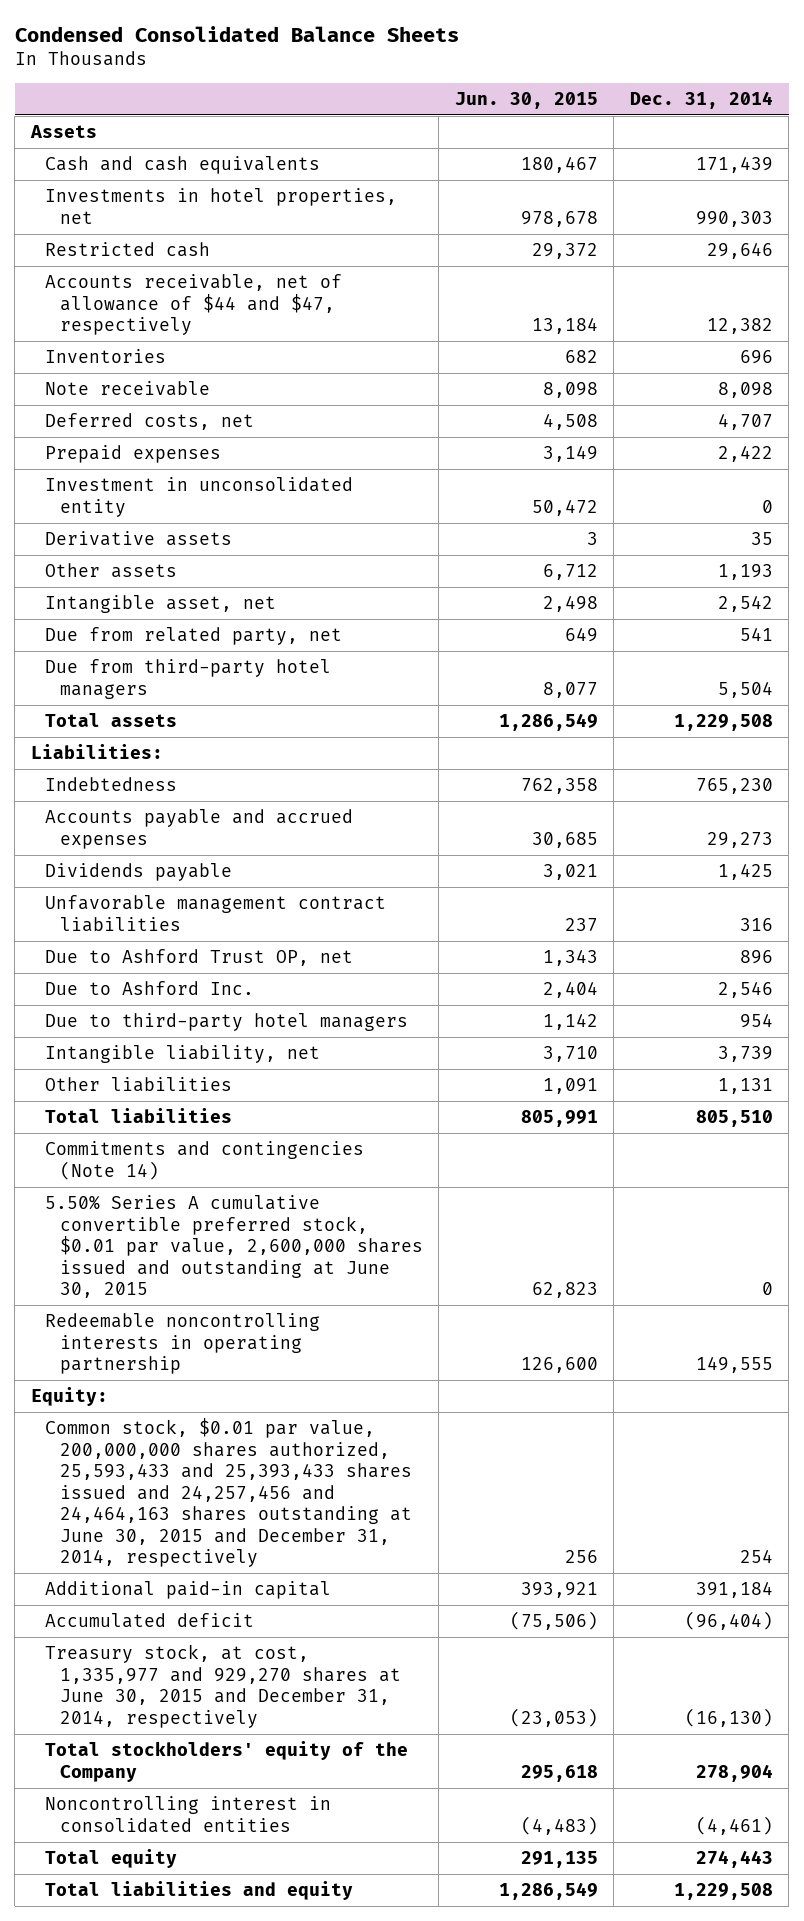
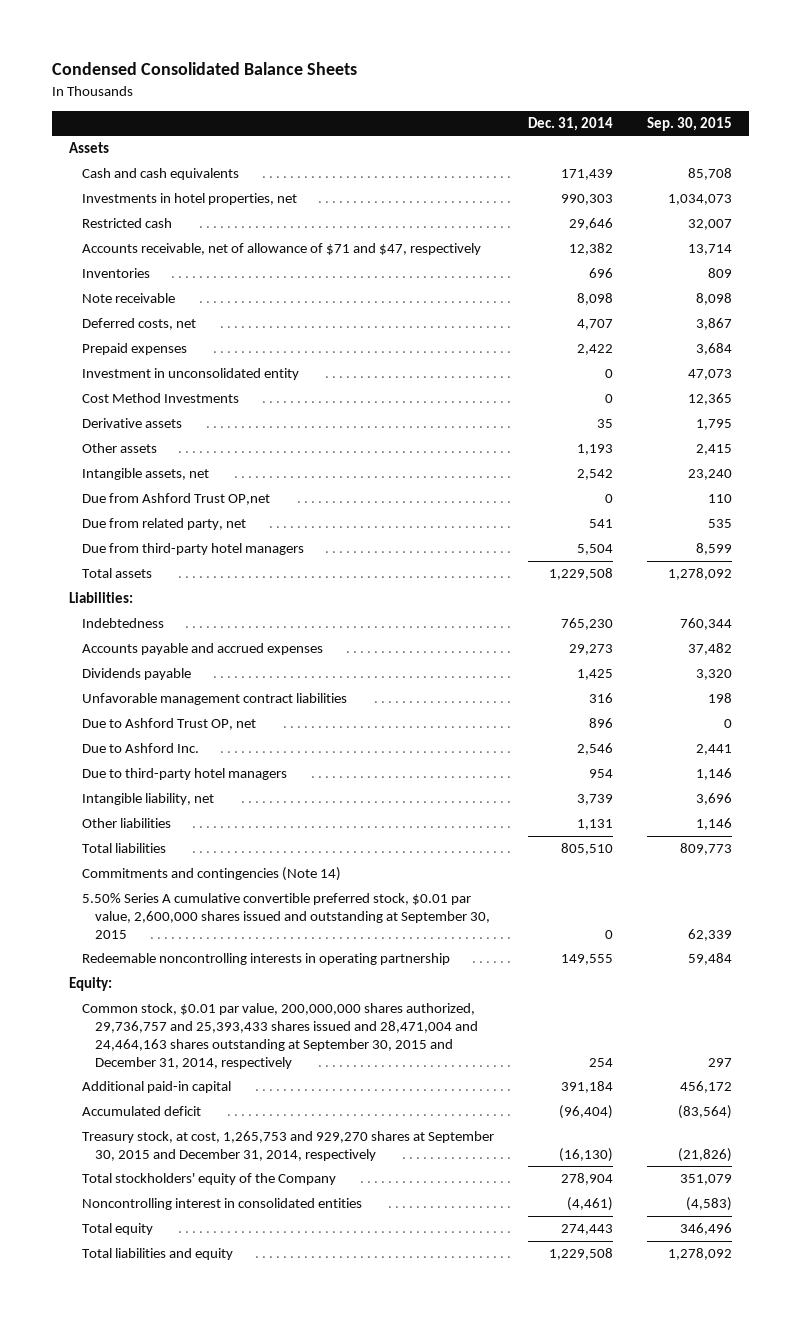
[454,91,598,109] Jun. 30, 2015 -> none
none -> [646,117,732,132] Sep. 30, 2015
[45,274,343,336] Accounts receivable, net of allowance of $44 and $47, respectively -> [81,243,481,256] Accounts receivable, net of allowance of $71 and $47, respectively
none -> [81,393,239,404] Cost Method Investments
[45,595,277,614] Intangible asset, net -> [81,468,209,481] Intangible assets, net
none -> [81,493,270,506] Due from Ashford Trust OP,net
[45,1195,423,1299] 5.50% Series A cumulative convertible preferred stock, $0.01 par value, 2,600,000 shares issued and outstanding at June 30, 2015 -> [81,893,490,939] 5.50% Series A cumulative convertible preferred stock, $0.01 par value, 2,600,000 shares issued and outstanding at September 30, 2015
[45,1418,412,1568] Common stock, $0.01 par value, 200,000,000 shares authorized, 25,593,433 and 25,393,433 shares issued and 24,257,456 and 24,464,163 shares outstanding at June 30, 2015 and December 31, 2014, respectively -> [81,1003,478,1069] Common stock, $0.01 par value, 200,000,000 shares authorized, 29,736,757 and 25,393,433 shares issued and 28,471,004 and 24,464,163 shares outstanding at September 30, 2015 and December 31, 2014, respectively
[45,1644,401,1728] Treasury stock, at cost, 1,335,977 and 929,270 shares at June 30, 2015 and December 31, 2014, respectively -> [81,1131,494,1162] Treasury stock, at cost, 1,265,753 and 929,270 shares at September 30, 2015 and December 31, 2014, respectively

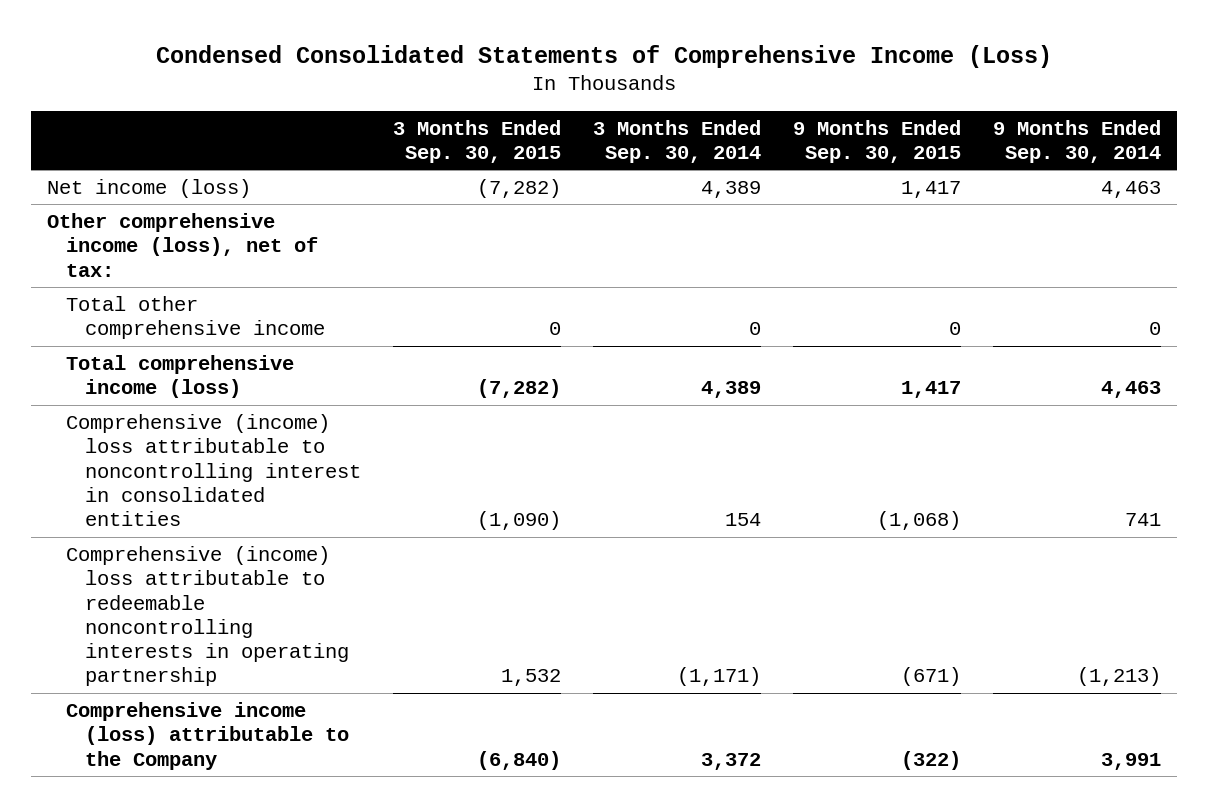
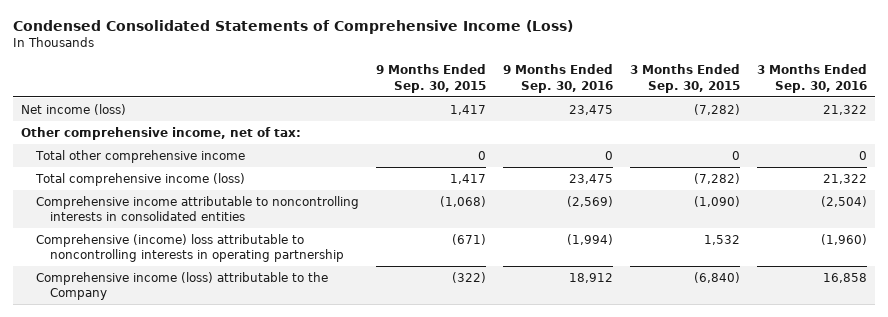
[593,119,762,163] 3 Months Ended Sep. 30, 2014 -> none
[992,119,1161,163] 9 Months Ended Sep. 30, 2014 -> none
none -> [502,64,613,93] 9 Months Ended Sep. 30, 2016
none -> [756,64,867,93] 3 Months Ended Sep. 30, 2016
[47,212,319,277] Other comprehensive income (loss), net of tax: -> [21,126,302,140] Other comprehensive income, net of tax:
[66,413,362,527] Comprehensive (income) loss attributable to noncontrolling interest in consolidated entities -> [35,195,359,221] Comprehensive income attributable to noncontrolling interests in consolidated entities
[66,545,350,687] Comprehensive (income) loss attributable to redeemable noncontrolling interests in operating partnership -> [35,233,345,262] Comprehensive (income) loss attributable to noncontrolling interests in operating partnership

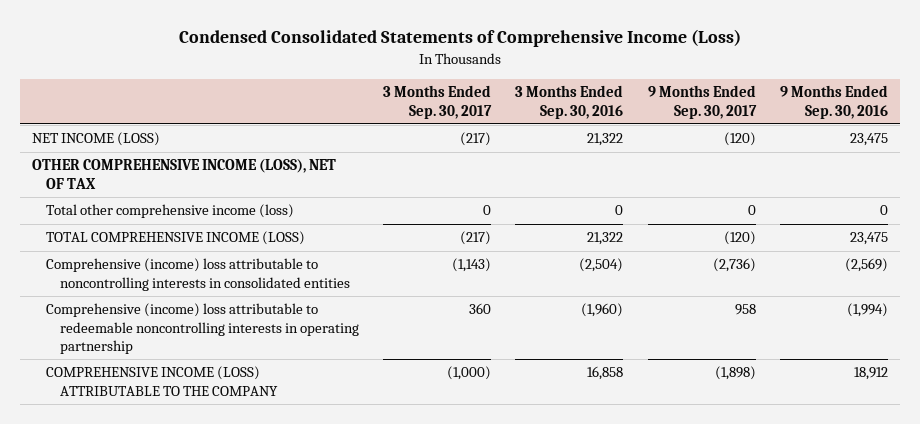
[375,64,486,93] 9 Months Ended Sep. 30, 2015 -> none
[629,64,740,93] 3 Months Ended Sep. 30, 2015 -> none
none -> [382,85,492,119] 3 Months Ended Sep. 30, 2017
none -> [647,85,757,119] 9 Months Ended Sep. 30, 2017
[21,103,127,115] Net income (loss) -> [32,132,161,147] NET INCOME (LOSS)
[21,126,302,140] Other comprehensive income, net of tax: -> [32,159,337,189] OTHER COMPREHENSIVE INCOME (LOSS), NET OF TAX
[34,149,245,163] Total other comprehensive income -> [45,204,294,219] Total other comprehensive income (loss)
[34,172,245,186] Total comprehensive income (loss) -> [45,231,305,246] TOTAL COMPREHENSIVE INCOME (LOSS)
[35,195,359,221] Comprehensive income attributable to noncontrolling interests in consolidated entities -> [45,258,350,291] Comprehensive (income) loss attributable to noncontrolling interests in consolidated entities
[35,233,345,262] Comprehensive (income) loss attributable to noncontrolling interests in operating partnership -> [45,303,359,355] Comprehensive (income) loss attributable to redeemable noncontrolling interests in operating partnership
[35,271,328,300] Comprehensive income (loss) attributable to the Company -> [45,366,278,396] COMPREHENSIVE INCOME (LOSS) ATTRIBUTABLE TO THE COMPANY

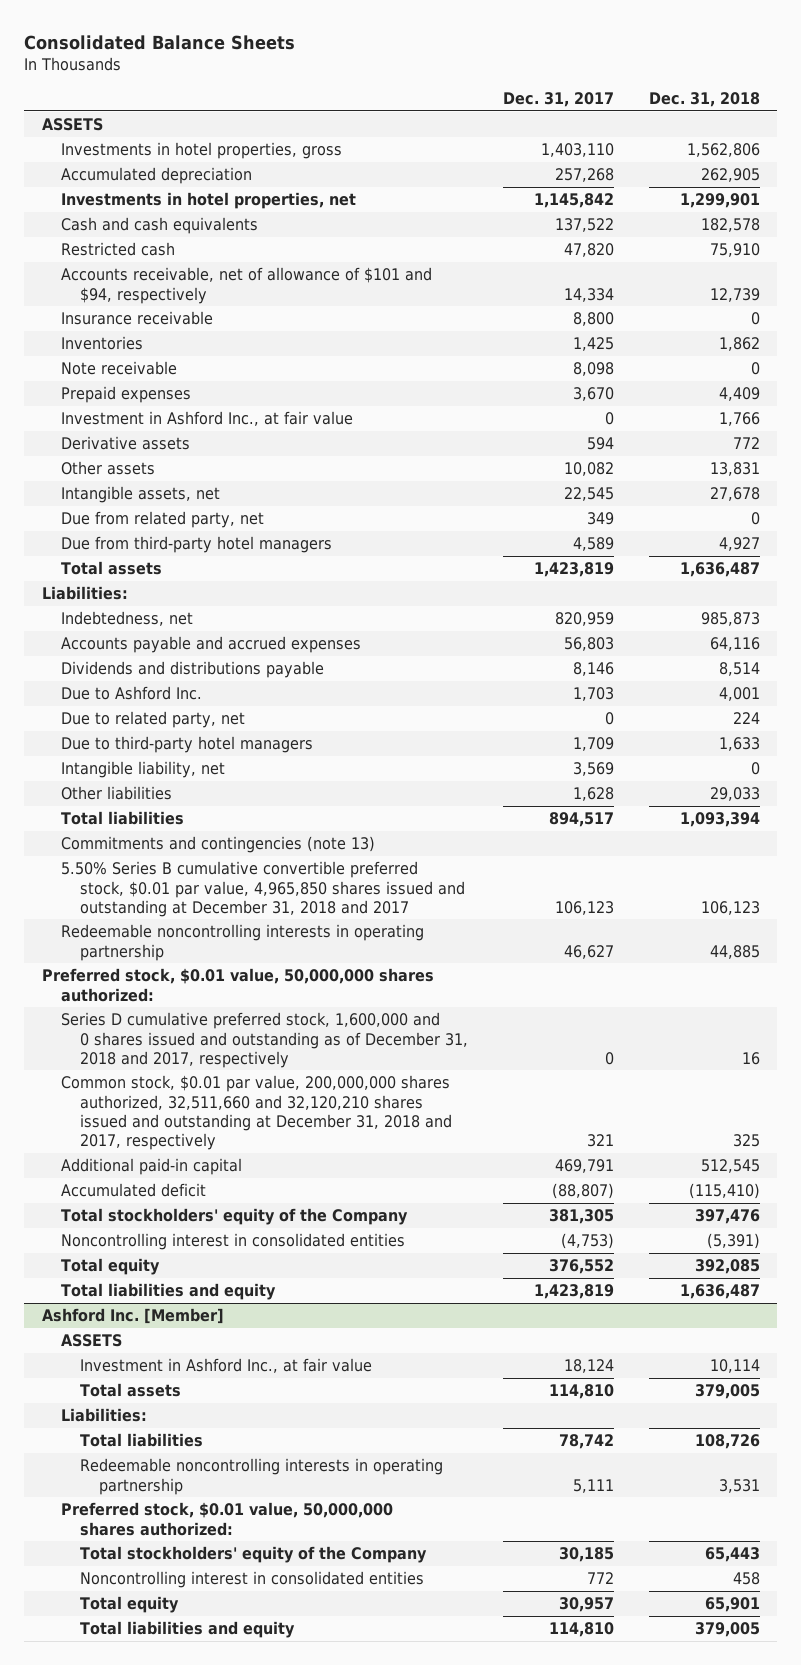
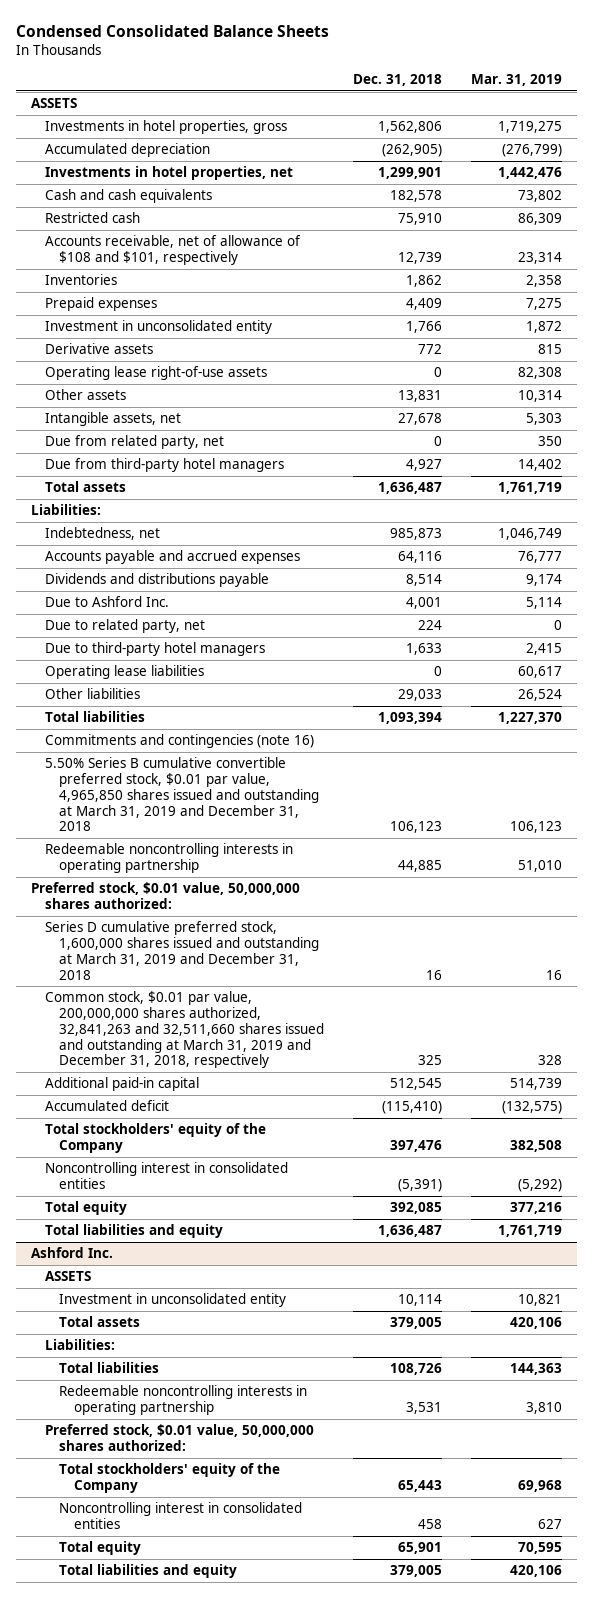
[24,34,296,50] Consolidated Balance Sheets -> [15,24,329,37] Condensed Consolidated Balance Sheets
[502,92,614,108] Dec. 31, 2017 -> none
none -> [471,74,563,87] Mar. 31, 2019
[700,168,760,183] 262,905 -> [382,144,443,158] (262,905)
[60,311,213,326] Insurance receivable -> none
[60,267,432,304] Accounts receivable, net of allowance of $101 and $94, respectively -> [44,235,301,266] Accounts receivable, net of allowance of $108 and $101, respectively
[60,361,177,376] Note receivable -> none
[60,411,353,427] Investment in Ashford Inc., at fair value -> [44,320,272,335] Investment in unconsolidated entity
none -> [44,366,267,381] Operating lease right-of-use assets
[60,761,225,779] Intangible liability, net -> none
none -> [44,665,204,680] Operating lease liabilities
[60,836,375,854] Commitments and contingencies (note 13) -> [44,734,314,749] Commitments and contingencies (note 16)
[60,861,465,917] 5.50% Series B cumulative convertible preferred stock, $0.01 par value, 4,965,850 shares issued and outstanding at December 31, 2018 and 2017 -> [44,757,320,832] 5.50% Series B cumulative convertible preferred stock, $0.01 par value, 4,965,850 shares issued and outstanding at March 31, 2019 and December 31, 2018
[60,1012,468,1068] Series D cumulative preferred stock, 1,600,000 and 0 shares issued and outstanding as of December 31, 2018 and 2017, respectively -> [44,921,320,980] Series D cumulative preferred stock, 1,600,000 shares issued and outstanding at March 31, 2019 and December 31, 2018
[60,1075,452,1150] Common stock, $0.01 par value, 200,000,000 shares authorized, 32,511,660 and 32,120,210 shares issued and outstanding at December 31, 2018 and 2017, respectively -> [44,991,325,1069] Common stock, $0.01 par value, 200,000,000 shares authorized, 32,841,263 and 32,511,660 shares issued and outstanding at March 31, 2019 and December 31, 2018, respectively
[41,1308,224,1325] Ashford Inc. [Member] -> [30,1247,113,1259] Ashford Inc.
[79,1358,372,1374] Investment in Ashford Inc., at fair value -> [59,1293,287,1308] Investment in unconsolidated entity

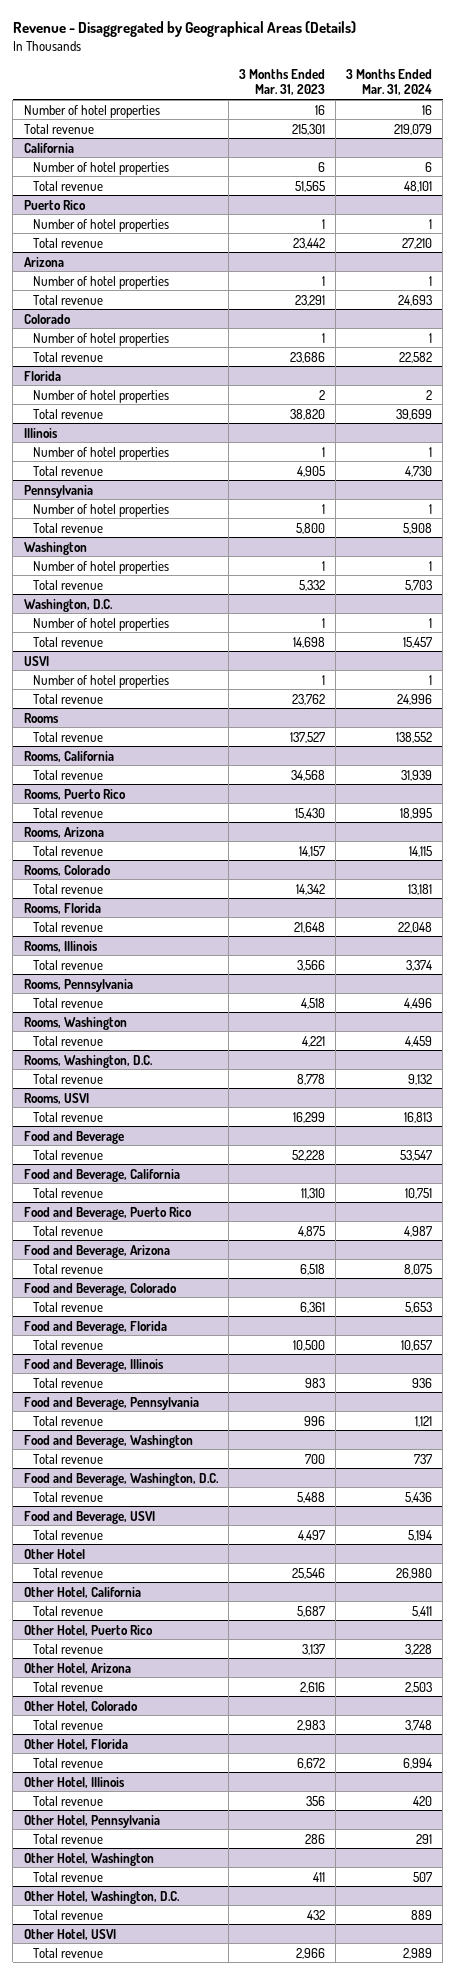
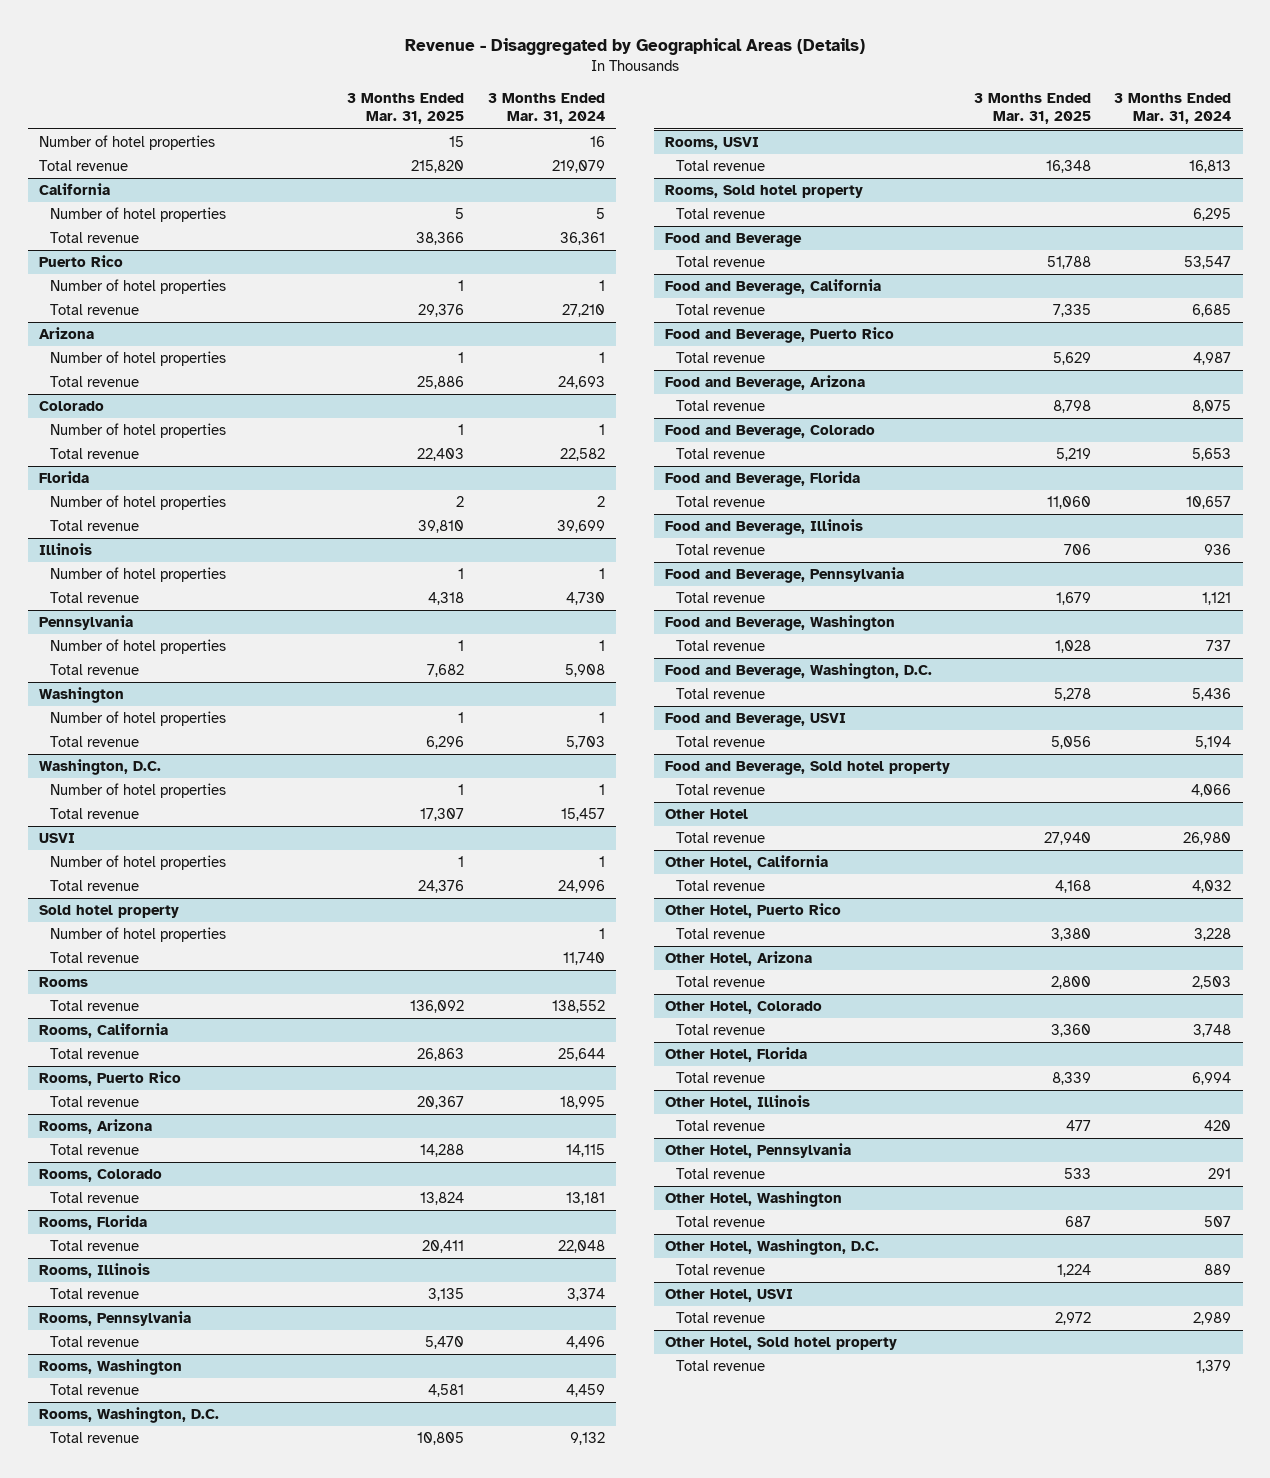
[238,68,325,96] 3 Months Ended Mar. 31, 2023 -> none
none -> [347,93,465,125] 3 Months Ended Mar. 31, 2025
[425,161,433,172] 6 -> [595,208,605,220] 5
[404,180,433,192] 48,101 -> [559,232,605,246] 36,361
none -> [39,905,180,919] Sold hotel property
none -> [49,927,226,943] Number of hotel properties
none -> [49,952,139,964] Total revenue
[401,769,433,781] 31,939 -> [557,1048,605,1062] 25,644
none -> [665,185,864,199] Rooms, Sold hotel property
none -> [676,208,766,220] Total revenue
[405,1187,433,1199] 10,751 -> [1191,304,1231,318] 6,685
none -> [665,761,951,776] Food and Beverage, Sold hotel property
none -> [676,784,766,796] Total revenue
[412,1605,433,1617] 5,411 -> [1191,880,1231,894] 4,032
none -> [665,1337,898,1351] Other Hotel, Sold hotel property
none -> [676,1360,766,1372] Total revenue

